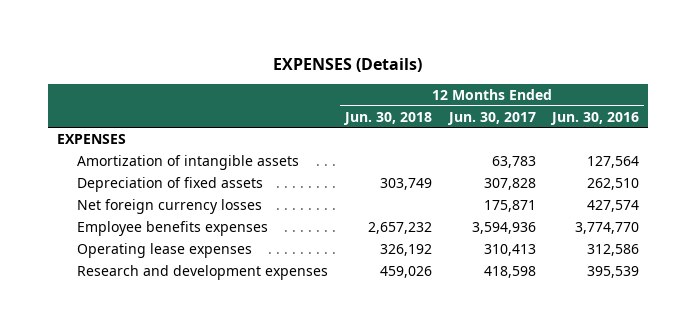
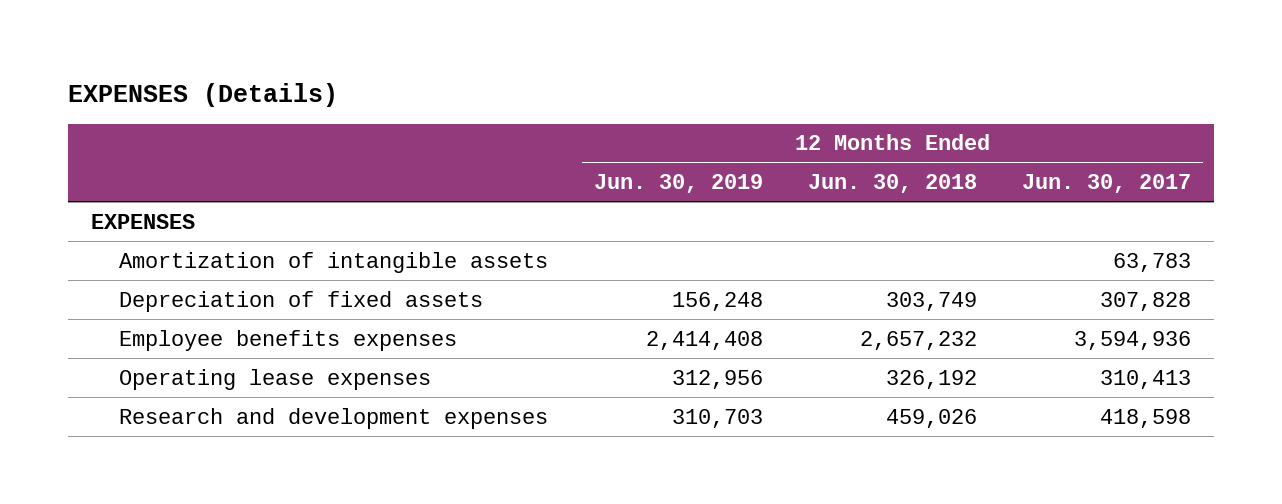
[550,111,640,125] Jun. 30, 2016 -> none
none -> [593,174,763,194] Jun. 30, 2019
[76,198,262,214] Net foreign currency losses -> none

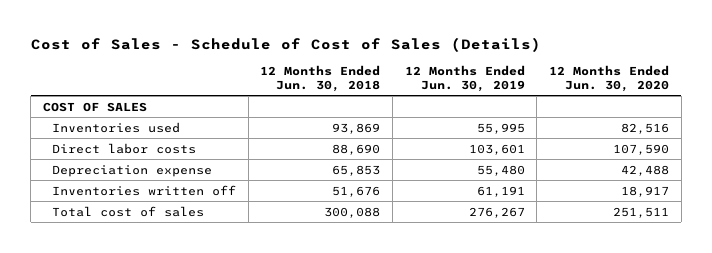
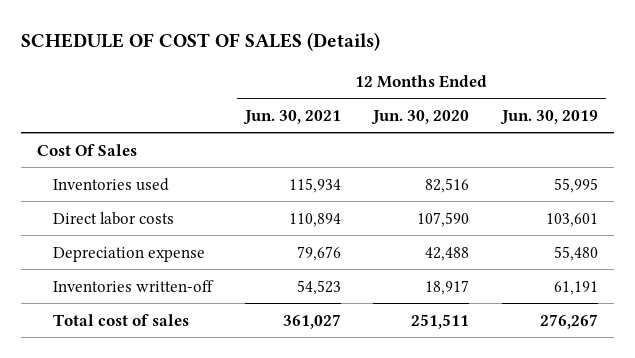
[30,36,541,52] Cost of Sales - Schedule of Cost of Sales (Details) -> [20,32,380,52] SCHEDULE OF COST OF SALES (Details)
[260,64,381,92] 12 Months Ended Jun. 30, 2018 -> none
none -> [242,109,341,125] Jun. 30, 2021
[43,101,148,112] COST OF SALES -> [36,143,137,156] Cost Of Sales
[52,184,237,196] Inventories written off -> [53,279,215,292] Inventories written-off

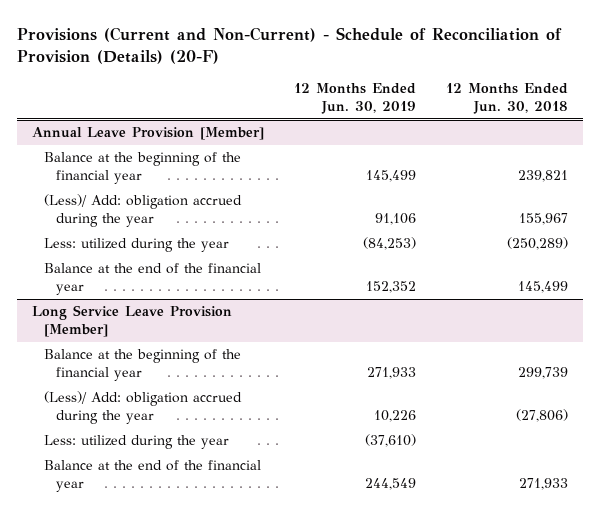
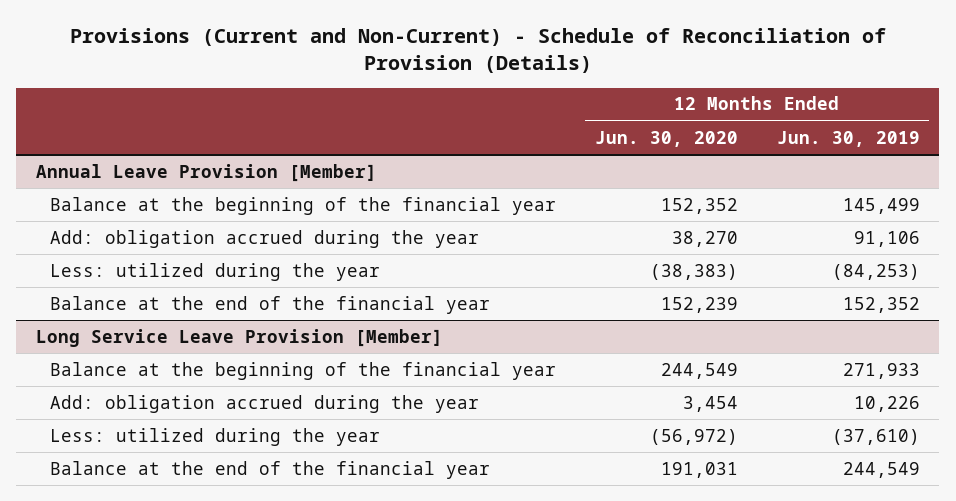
[17,26,563,64] Provisions (Current and Non-Current) - Schedule of Reconciliation of Provision (Details) (20-F) -> [69,28,886,74] Provisions (Current and Non-Current) - Schedule of Reconciliation of Provision (Details)
[445,83,568,115] 12 Months Ended Jun. 30, 2018 -> none
none -> [594,130,738,147] Jun. 30, 2020
[44,194,243,228] (Less)/ Add: obligation accrued during the year -> [50,229,480,248] Add: obligation accrued during the year
[44,391,243,425] (Less)/ Add: obligation accrued during the year -> [50,394,480,413] Add: obligation accrued during the year

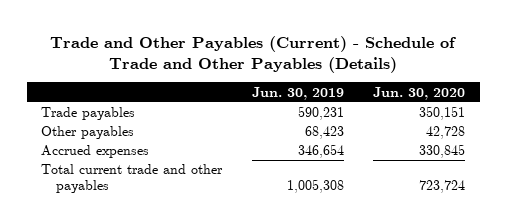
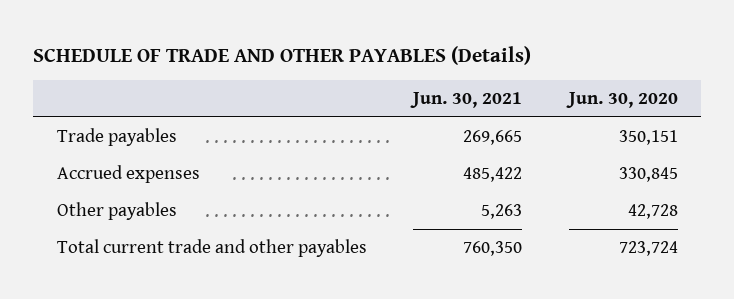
[50,35,457,73] Trade and Other Payables (Current) - Schedule of Trade and Other Payables (Details) -> [33,45,532,65] SCHEDULE OF TRADE AND OTHER PAYABLES (Details)
[251,86,344,100] Jun. 30, 2019 -> none
none -> [410,92,523,109] Jun. 30, 2021
[41,126,135,140] Other payables -> [56,201,177,220] Other payables

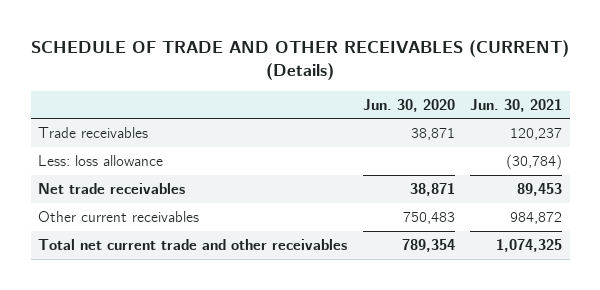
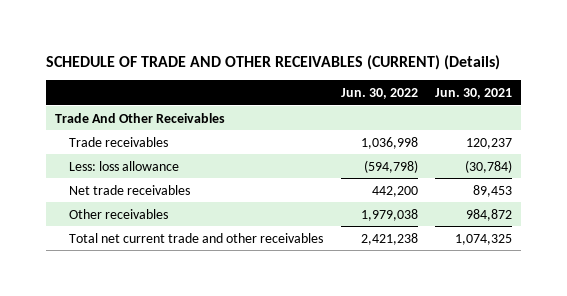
[362,98,455,112] Jun. 30, 2020 -> none
none -> [340,87,418,99] Jun. 30, 2022
none -> [54,112,225,123] Trade And Other Receivables
[38,210,200,222] Other current receivables -> [69,208,169,219] Other receivables

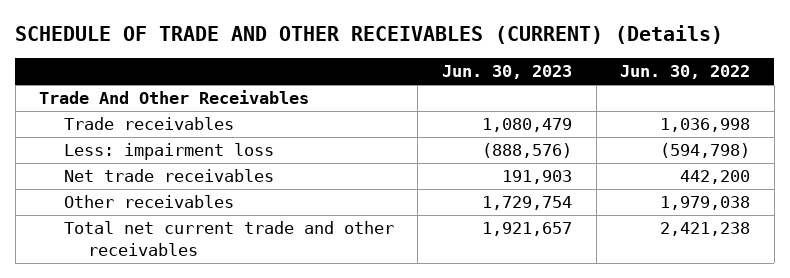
[435,87,513,99] Jun. 30, 2021 -> none
none -> [442,65,573,80] Jun. 30, 2023
[69,160,180,171] Less: loss allowance -> [63,143,274,161] Less: impairment loss

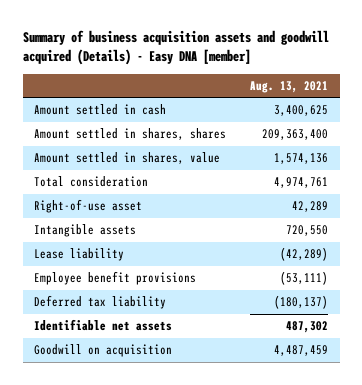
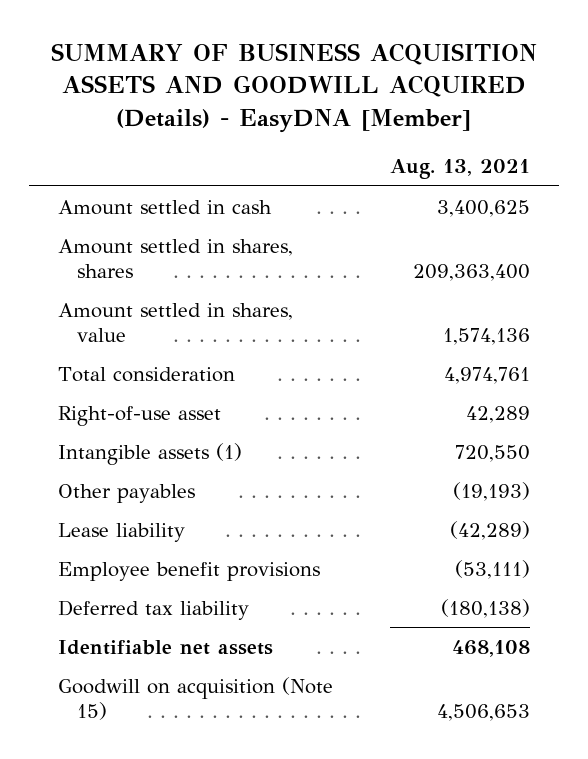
[22,29,329,66] Summary of business acquisition assets and goodwill acquired (Details) - Easy DNA [member] -> [50,43,537,133] SUMMARY OF BUSINESS ACQUISITION ASSETS AND GOODWILL ACQUIRED (Details) - EasyDNA [Member]
[34,224,137,238] Intangible assets -> [57,442,242,465] Intangible assets (1)
none -> [57,483,195,503] Other payables
[273,295,328,310] (180,137) -> [440,598,530,618] (180,138)
[285,321,328,334] 487,302 -> [451,639,530,657] 468,108
[34,344,173,358] Goodwill on acquisition -> [57,676,333,720] Goodwill on acquisition (Note 15)
[273,345,328,357] 4,487,459 -> [436,703,530,721] 4,506,653

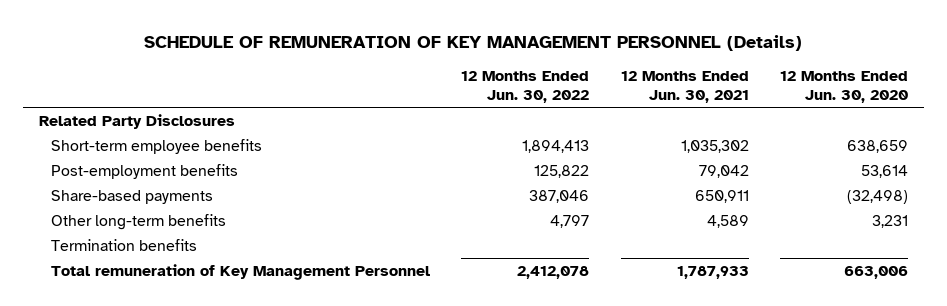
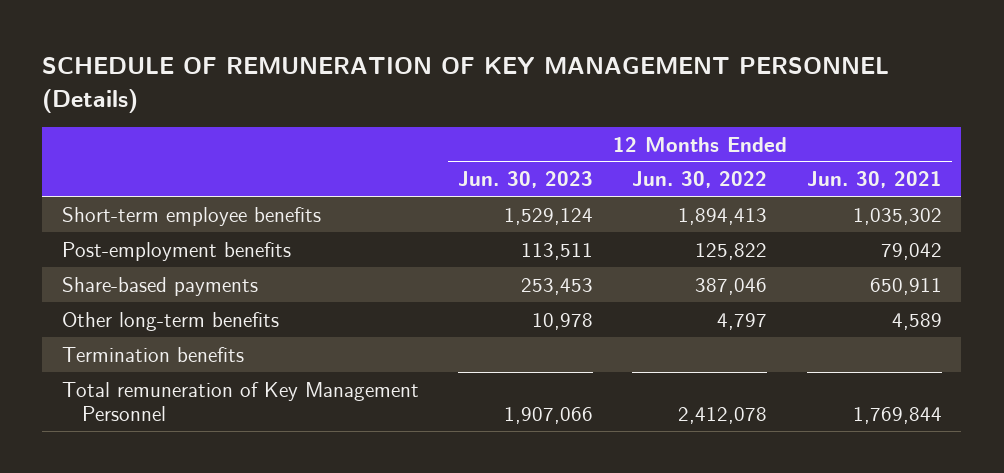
[779,71,908,104] 12 Months Ended Jun. 30, 2020 -> none
none -> [458,171,594,189] Jun. 30, 2023
[39,113,236,129] Related Party Disclosures -> none
[676,265,749,279] 1,787,933 -> [852,407,942,425] 1,769,844

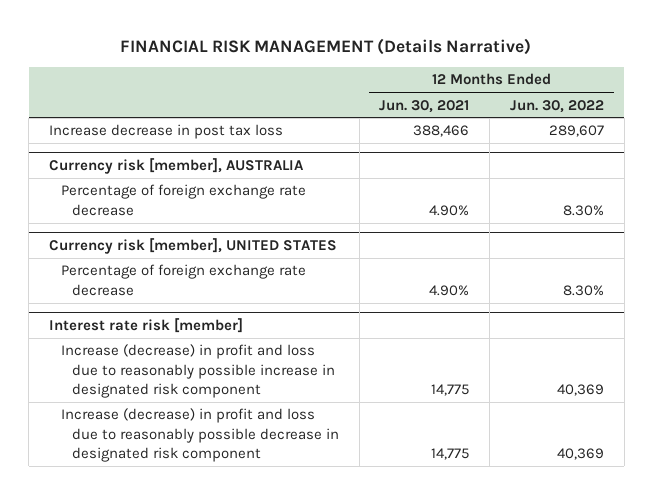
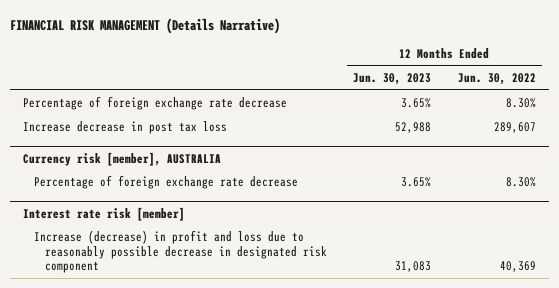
[379,99,470,113] Jun. 30, 2021 -> none
none -> [353,73,432,86] Jun. 30, 2023
none -> [23,96,288,111] Percentage of foreign exchange rate decrease
[49,238,338,255] Currency risk [member], UNITED STATES -> none
[60,264,306,296] Percentage of foreign exchange rate decrease -> none
[60,344,336,399] Increase (decrease) in profit and loss due to reasonably possible increase in designated risk component -> none

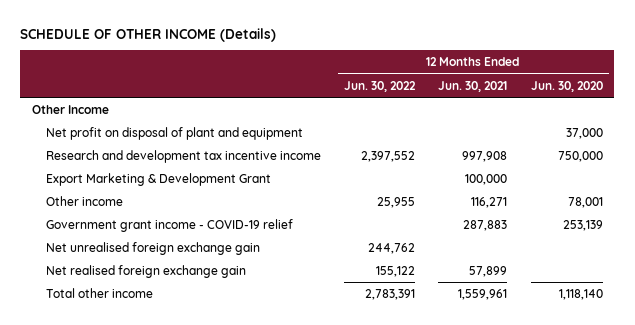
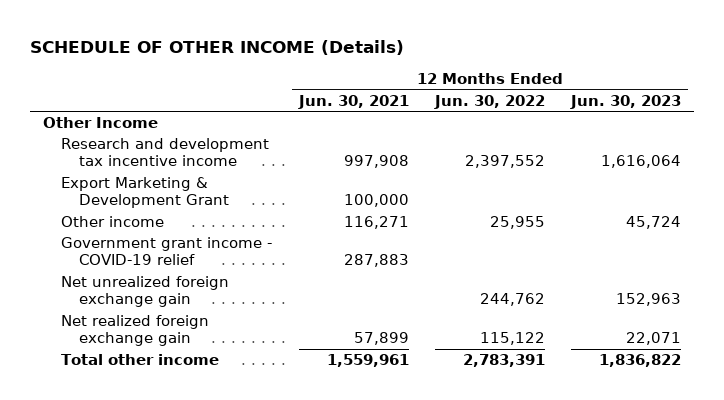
[530,80,603,92] Jun. 30, 2020 -> none
none -> [569,94,681,109] Jun. 30, 2023
[45,126,303,140] Net profit on disposal of plant and equipment -> none
[45,241,260,255] Net unrealised foreign exchange gain -> [61,276,230,308] Net unrealized foreign exchange gain
[45,264,246,278] Net realised foreign exchange gain -> [61,315,210,347] Net realized foreign exchange gain
[376,265,416,277] 155,122 -> [479,332,545,346] 115,122

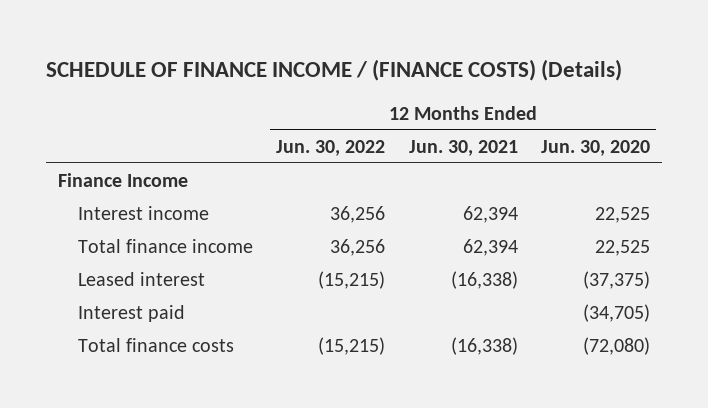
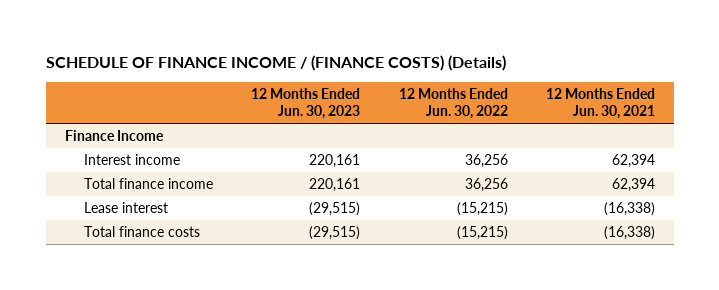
[540,139,650,156] Jun. 30, 2020 -> none
none -> [251,87,361,120] 12 Months Ended Jun. 30, 2023
[77,304,185,322] Interest paid -> none
[77,271,205,286] Leased interest -> [84,202,169,214] Lease interest

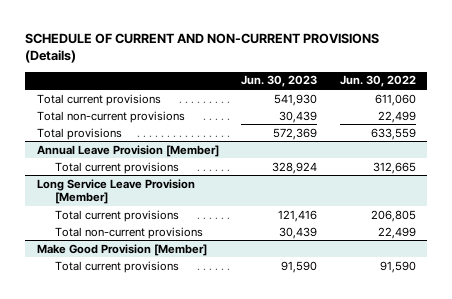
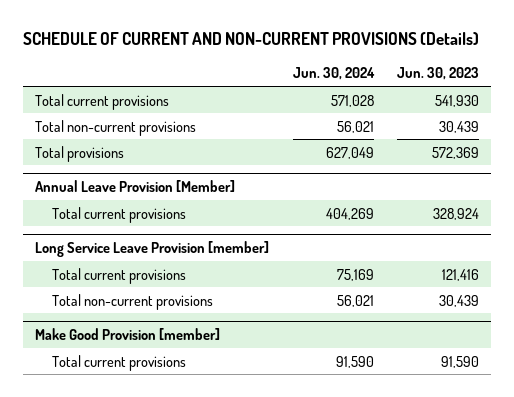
[339,75,416,88] Jun. 30, 2022 -> none
none -> [292,67,375,81] Jun. 30, 2024
[36,178,195,205] Long Service Leave Provision [Member] -> [34,241,269,258] Long Service Leave Provision [member]
[36,243,207,256] Make Good Provision [Member] -> [34,328,220,341] Make Good Provision [member]

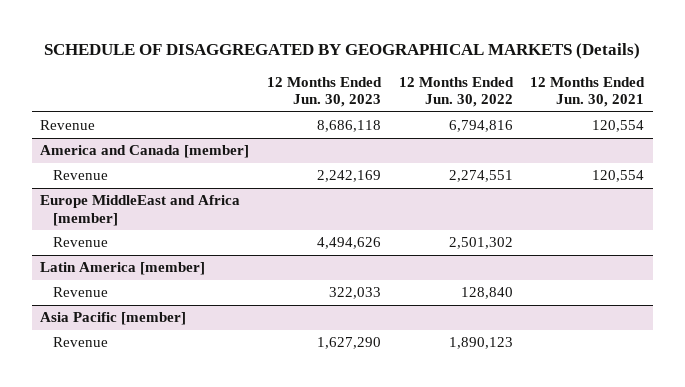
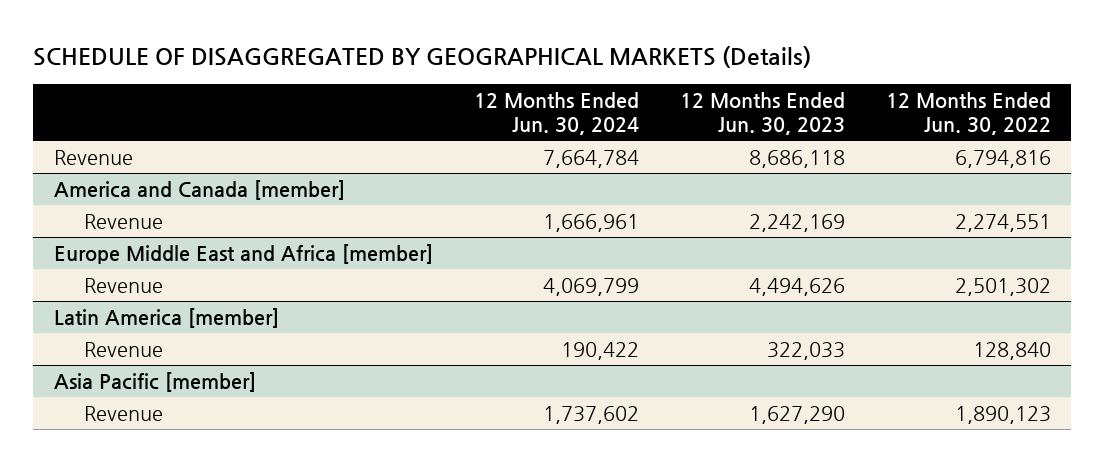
[530,76,646,108] 12 Months Ended Jun. 30, 2021 -> none
none -> [473,92,639,136] 12 Months Ended Jun. 30, 2024
[40,195,241,226] Europe MiddleEast and Africa [member] -> [53,243,433,264] Europe Middle East and Africa [member]

